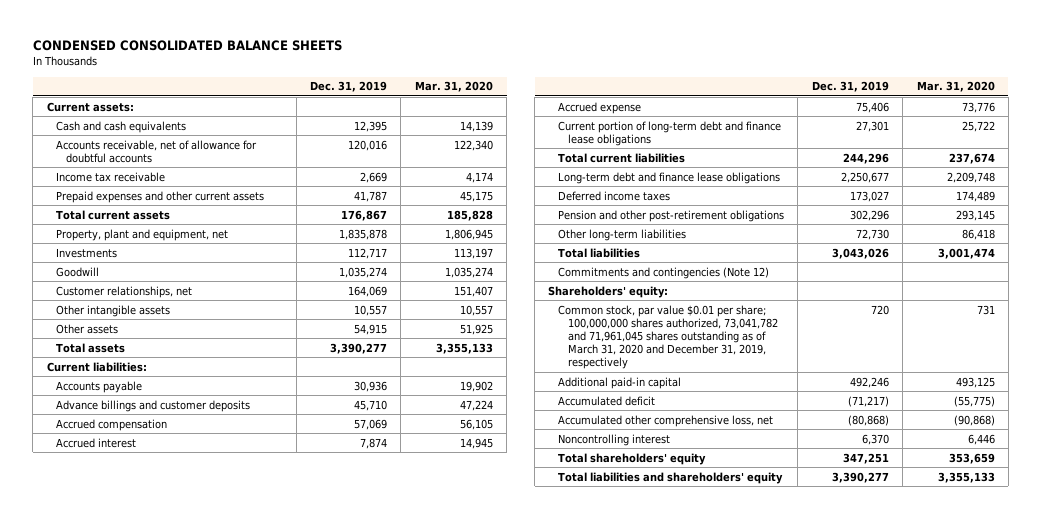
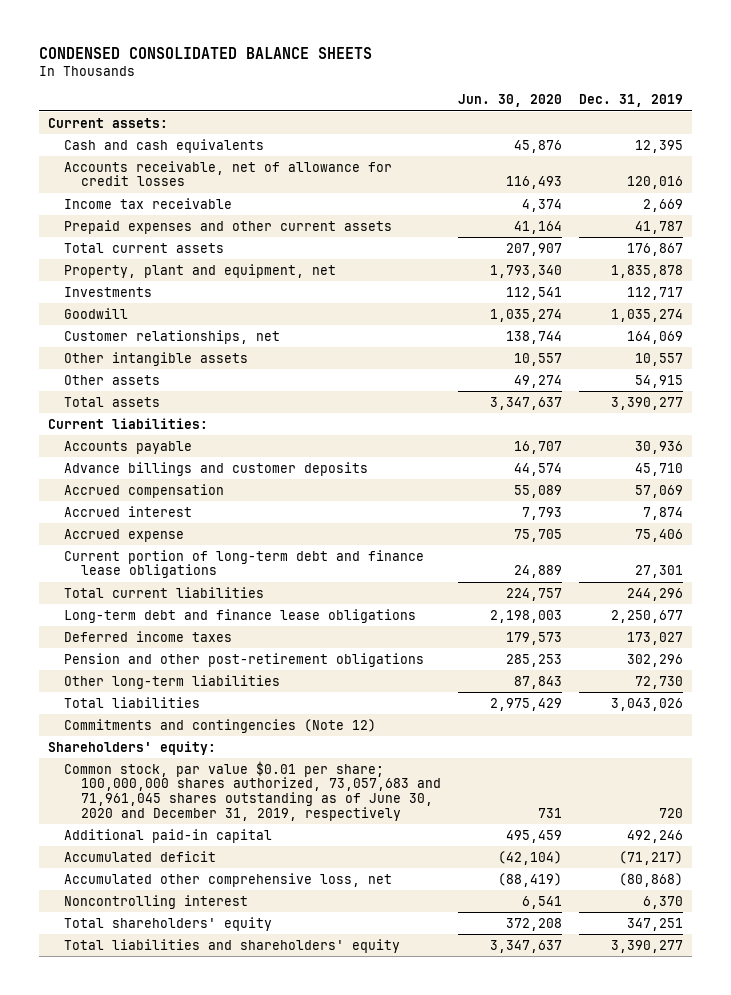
[414,81,493,93] Mar. 31, 2020 -> none
none -> [458,94,563,108] Jun. 30, 2020
[56,139,258,163] Accounts receivable, net of allowance for doubtful accounts -> [64,160,393,187] Accounts receivable, net of allowance for credit losses
[558,304,778,370] Common stock, par value $0.01 per share; 100,000,000 shares authorized, 73,041,782 and 71,961,045 shares outstanding as of March 31, 2020 and December 31, 2019, respectively -> [64,760,441,821] Common stock, par value $0.01 per share; 100,000,000 shares authorized, 73,057,683 and 71,961,045 shares outstanding as of June 30, 2020 and December 31, 2019, respectively

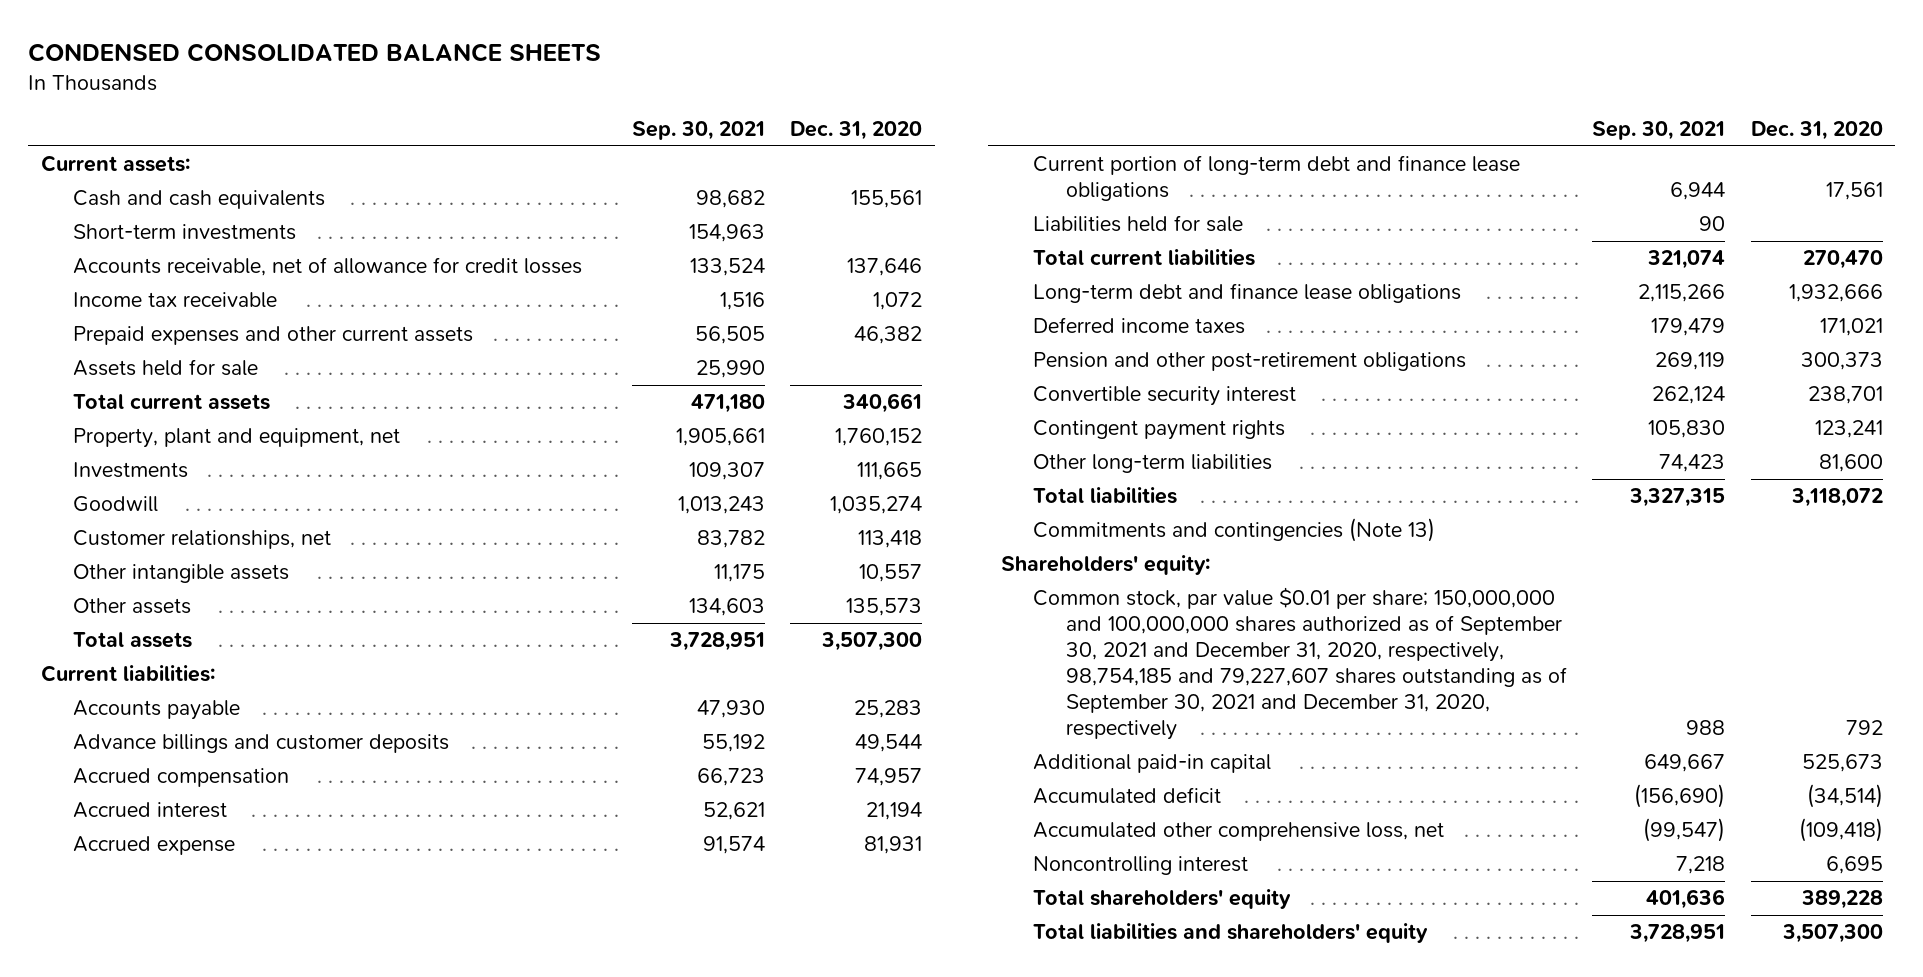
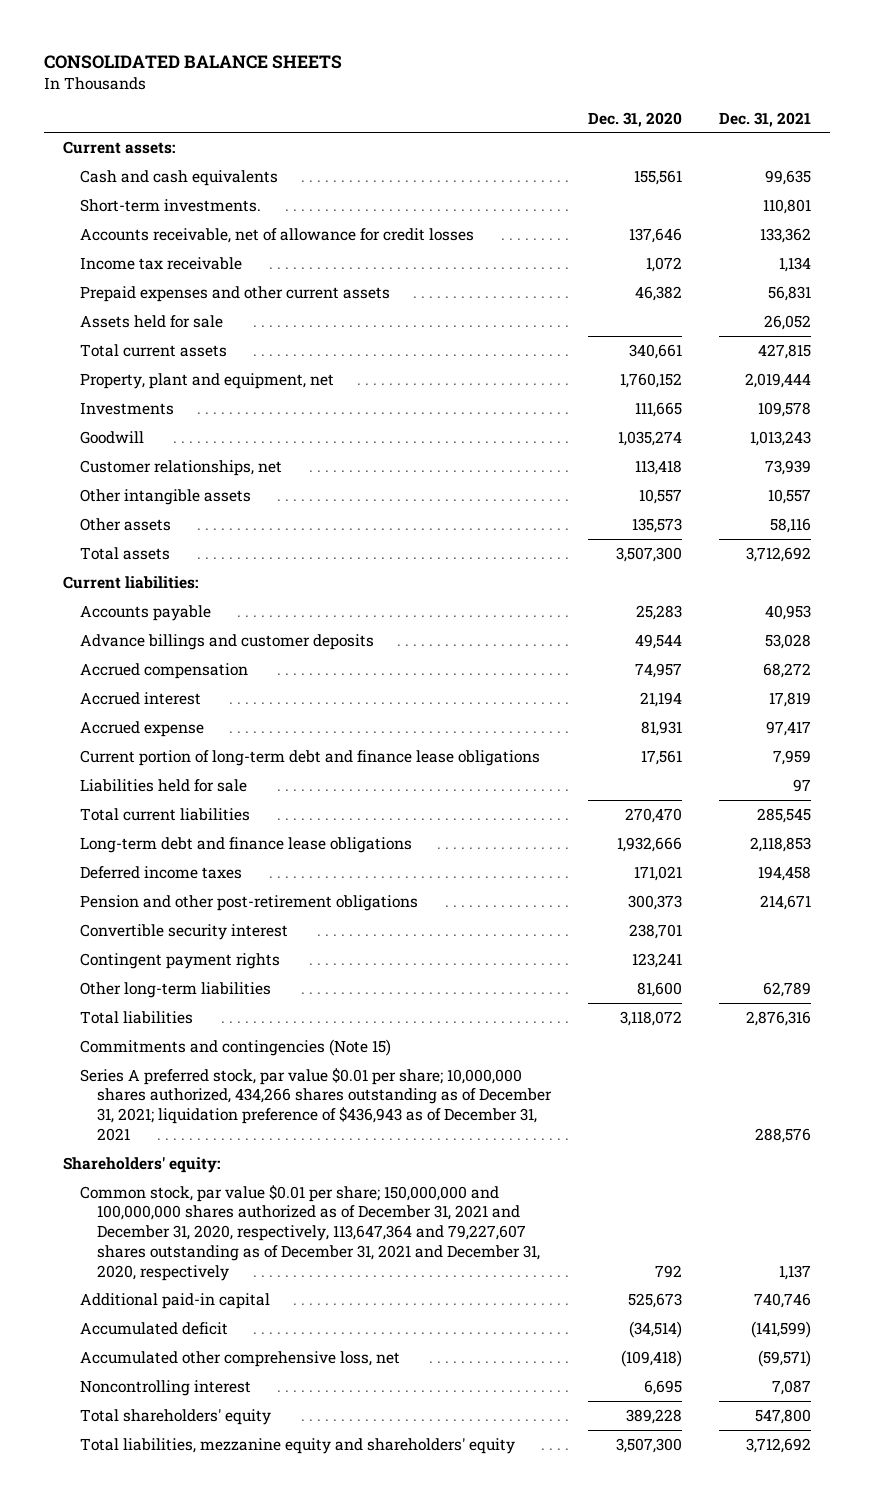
[27,43,601,63] CONDENSED CONSOLIDATED BALANCE SHEETS -> [44,54,343,69] CONSOLIDATED BALANCE SHEETS
[631,120,765,140] Sep. 30, 2021 -> none
none -> [719,111,812,127] Dec. 31, 2021
[72,224,296,241] Short-term investments -> [79,198,261,212] Short-term investments.
[1033,518,1436,543] Commitments and contingencies (Note 13) -> [79,1038,391,1056] Commitments and contingencies (Note 15)
none -> [79,1067,552,1141] Series A preferred stock, par value $0.01 per share; 10,000,000 shares authorized, 434,266 shares outstanding as of December 31, 2021; liquidation preference of $436,943 as of December 31, 2021
[1033,587,1567,740] Common stock, par value $0.01 per share; 150,000,000 and 100,000,000 shares authorized as of September 30, 2021 and December 31, 2020, respectively, 98,754,185 and 79,227,607 shares outstanding as of September 30, 2021 and December 31, 2020, respectively -> [79,1184,540,1281] Common stock, par value $0.01 per share; 150,000,000 and 100,000,000 shares authorized as of December 31, 2021 and December 31, 2020, respectively, 113,647,364 and 79,227,607 shares outstanding as of December 31, 2021 and December 31, 2020, respectively
[1033,923,1429,944] Total liabilities and shareholders' equity -> [79,1437,515,1454] Total liabilities, mezzanine equity and shareholders' equity

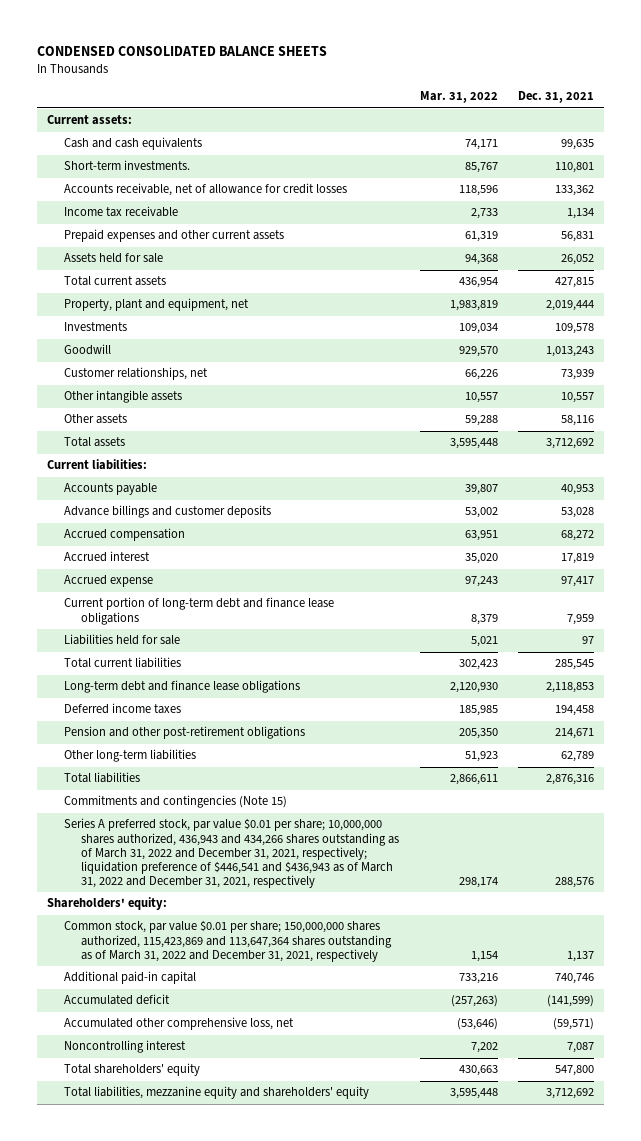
[44,54,343,69] CONSOLIDATED BALANCE SHEETS -> [37,46,328,57] CONDENSED CONSOLIDATED BALANCE SHEETS
[587,111,682,127] Dec. 31, 2020 -> none
none -> [419,91,498,104] Mar. 31, 2022
[79,923,288,940] Convertible security interest -> none
[79,952,280,969] Contingent payment rights -> none
[79,1067,552,1141] Series A preferred stock, par value $0.01 per share; 10,000,000 shares authorized, 434,266 shares outstanding as of December 31, 2021; liquidation preference of $436,943 as of December 31, 2021 -> [64,818,400,888] Series A preferred stock, par value $0.01 per share; 10,000,000 shares authorized, 436,943 and 434,266 shares outstanding as of March 31, 2022 and December 31, 2021, respectively; liquidation preference of $446,541 and $436,943 as of March 31, 2022 and December 31, 2021, respectively
[79,1184,540,1281] Common stock, par value $0.01 per share; 150,000,000 and 100,000,000 shares authorized as of December 31, 2021 and December 31, 2020, respectively, 113,647,364 and 79,227,607 shares outstanding as of December 31, 2021 and December 31, 2020, respectively -> [64,920,393,962] Common stock, par value $0.01 per share; 150,000,000 shares authorized, 115,423,869 and 113,647,364 shares outstanding as of March 31, 2022 and December 31, 2021, respectively

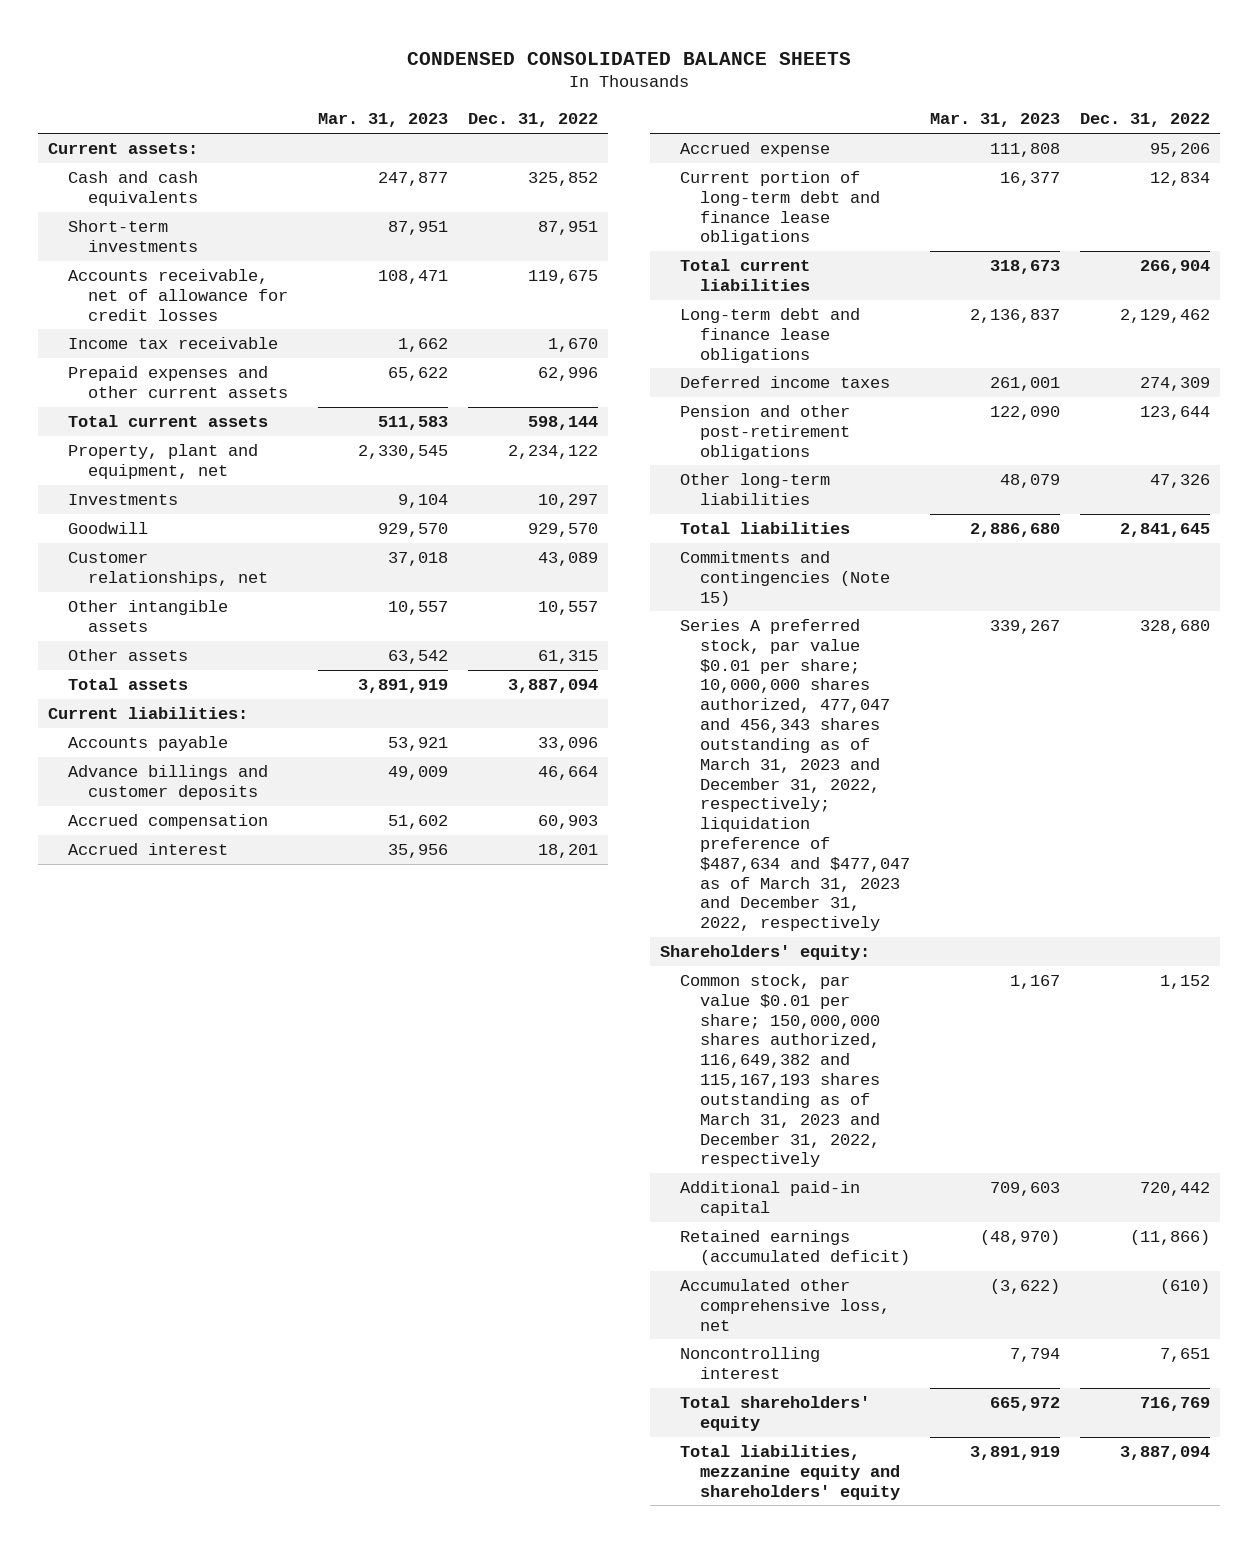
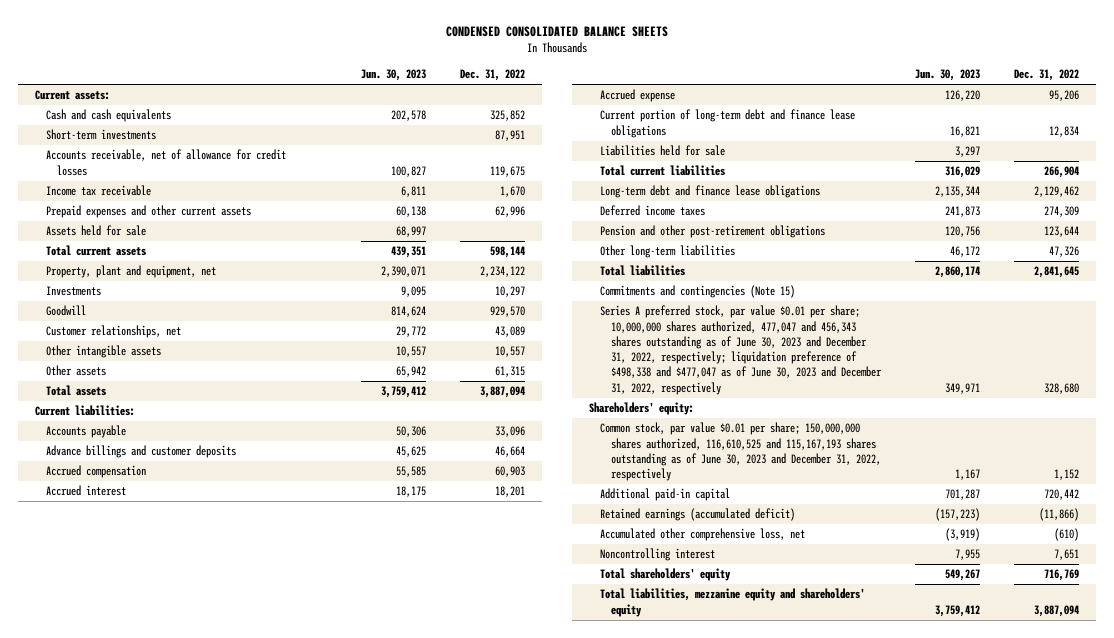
[317,113,448,128] Mar. 31, 2023 -> none
none -> [361,69,427,82] Jun. 30, 2023
none -> [45,225,146,237] Assets held for sale
none -> [600,145,726,157] Liabilities held for sale
[680,618,911,932] Series A preferred stock, par value $0.01 per share; 10,000,000 shares authorized, 477,047 and 456,343 shares outstanding as of March 31, 2023 and December 31, 2022, respectively; liquidation preference of $487,634 and $477,047 as of March 31, 2023 and December 31, 2022, respectively -> [600,305,883,395] Series A preferred stock, par value $0.01 per share; 10,000,000 shares authorized, 477,047 and 456,343 shares outstanding as of June 30, 2023 and December 31, 2022, respectively; liquidation preference of $498,338 and $477,047 as of June 30, 2023 and December 31, 2022, respectively
[680,973,881,1168] Common stock, par value $0.01 per share; 150,000,000 shares authorized, 116,649,382 and 115,167,193 shares outstanding as of March 31, 2023 and December 31, 2022, respectively -> [600,422,882,482] Common stock, par value $0.01 per share; 150,000,000 shares authorized, 116,610,525 and 115,167,193 shares outstanding as of June 30, 2023 and December 31, 2022, respectively

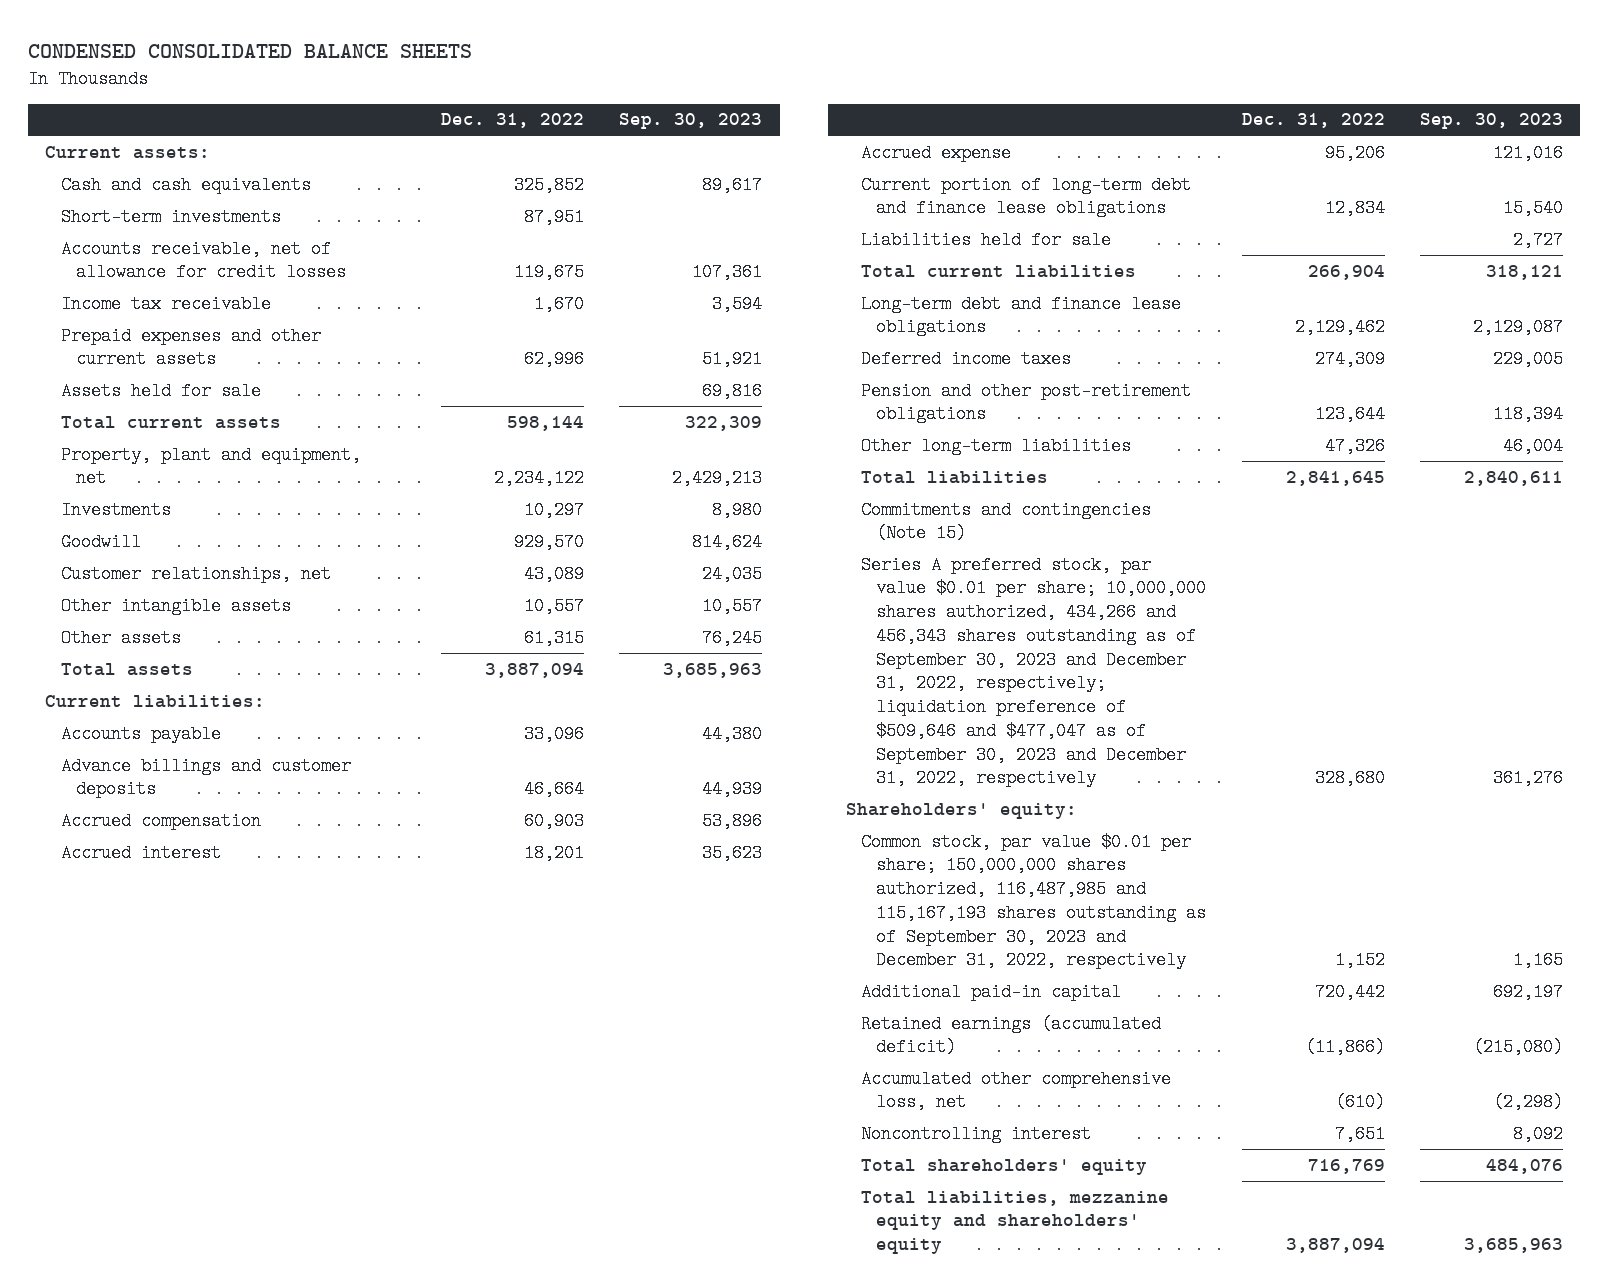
[361,69,427,82] Jun. 30, 2023 -> none
none -> [619,113,763,130] Sep. 30, 2023
[600,305,883,395] Series A preferred stock, par value $0.01 per share; 10,000,000 shares authorized, 477,047 and 456,343 shares outstanding as of June 30, 2023 and December 31, 2022, respectively; liquidation preference of $498,338 and $477,047 as of June 30, 2023 and December 31, 2022, respectively -> [861,555,1207,788] Series A preferred stock, par value $0.01 per share; 10,000,000 shares authorized, 434,266 and 456,343 shares outstanding as of September 30, 2023 and December 31, 2022, respectively; liquidation preference of $509,646 and $477,047 as of September 30, 2023 and December 31, 2022, respectively
[600,422,882,482] Common stock, par value $0.01 per share; 150,000,000 shares authorized, 116,610,525 and 115,167,193 shares outstanding as of June 30, 2023 and December 31, 2022, respectively -> [861,832,1207,970] Common stock, par value $0.01 per share; 150,000,000 shares authorized, 116,487,985 and 115,167,193 shares outstanding as of September 30, 2023 and December 31, 2022, respectively

